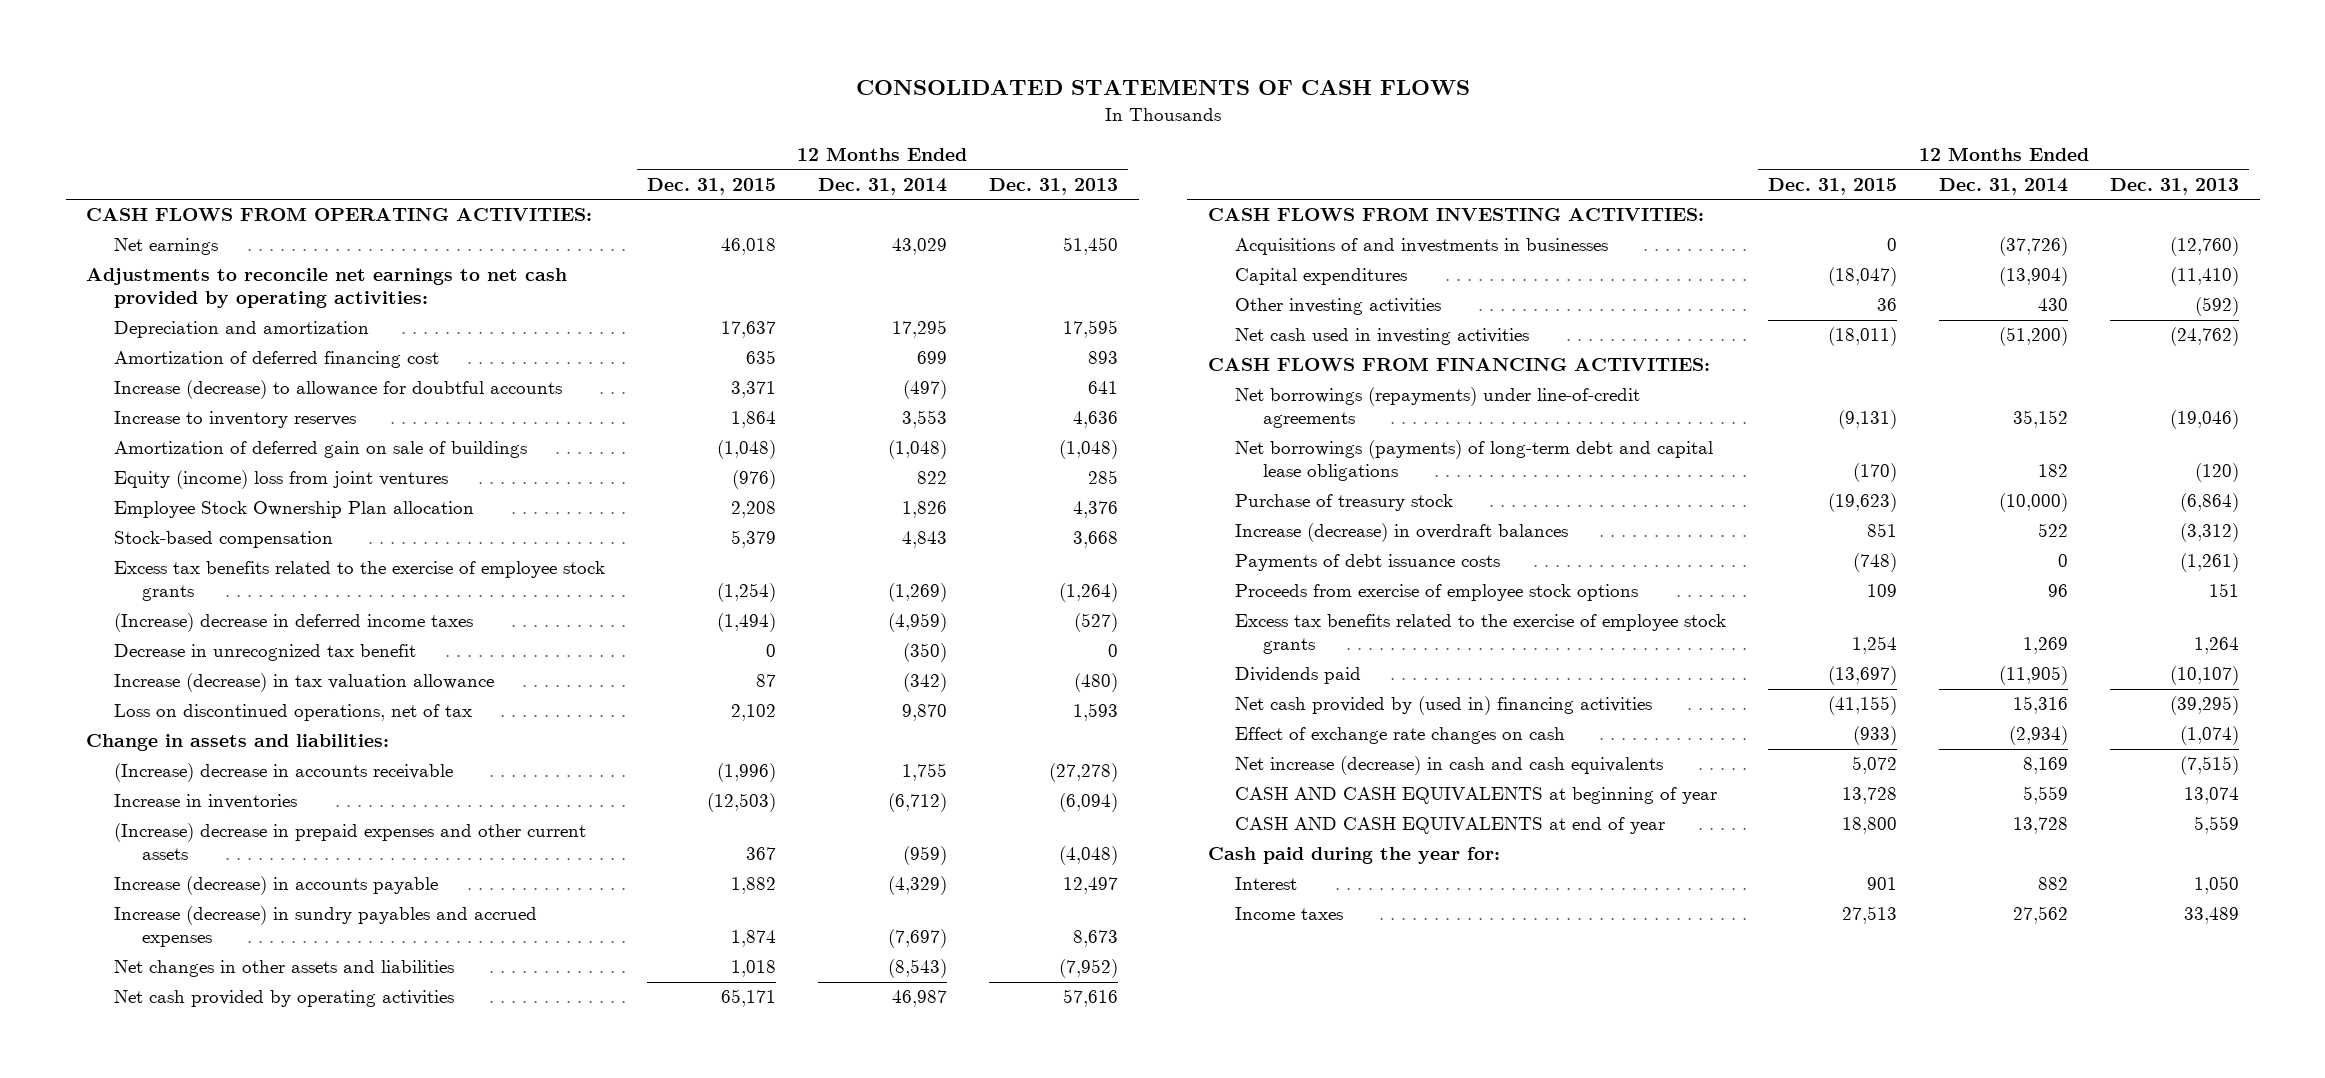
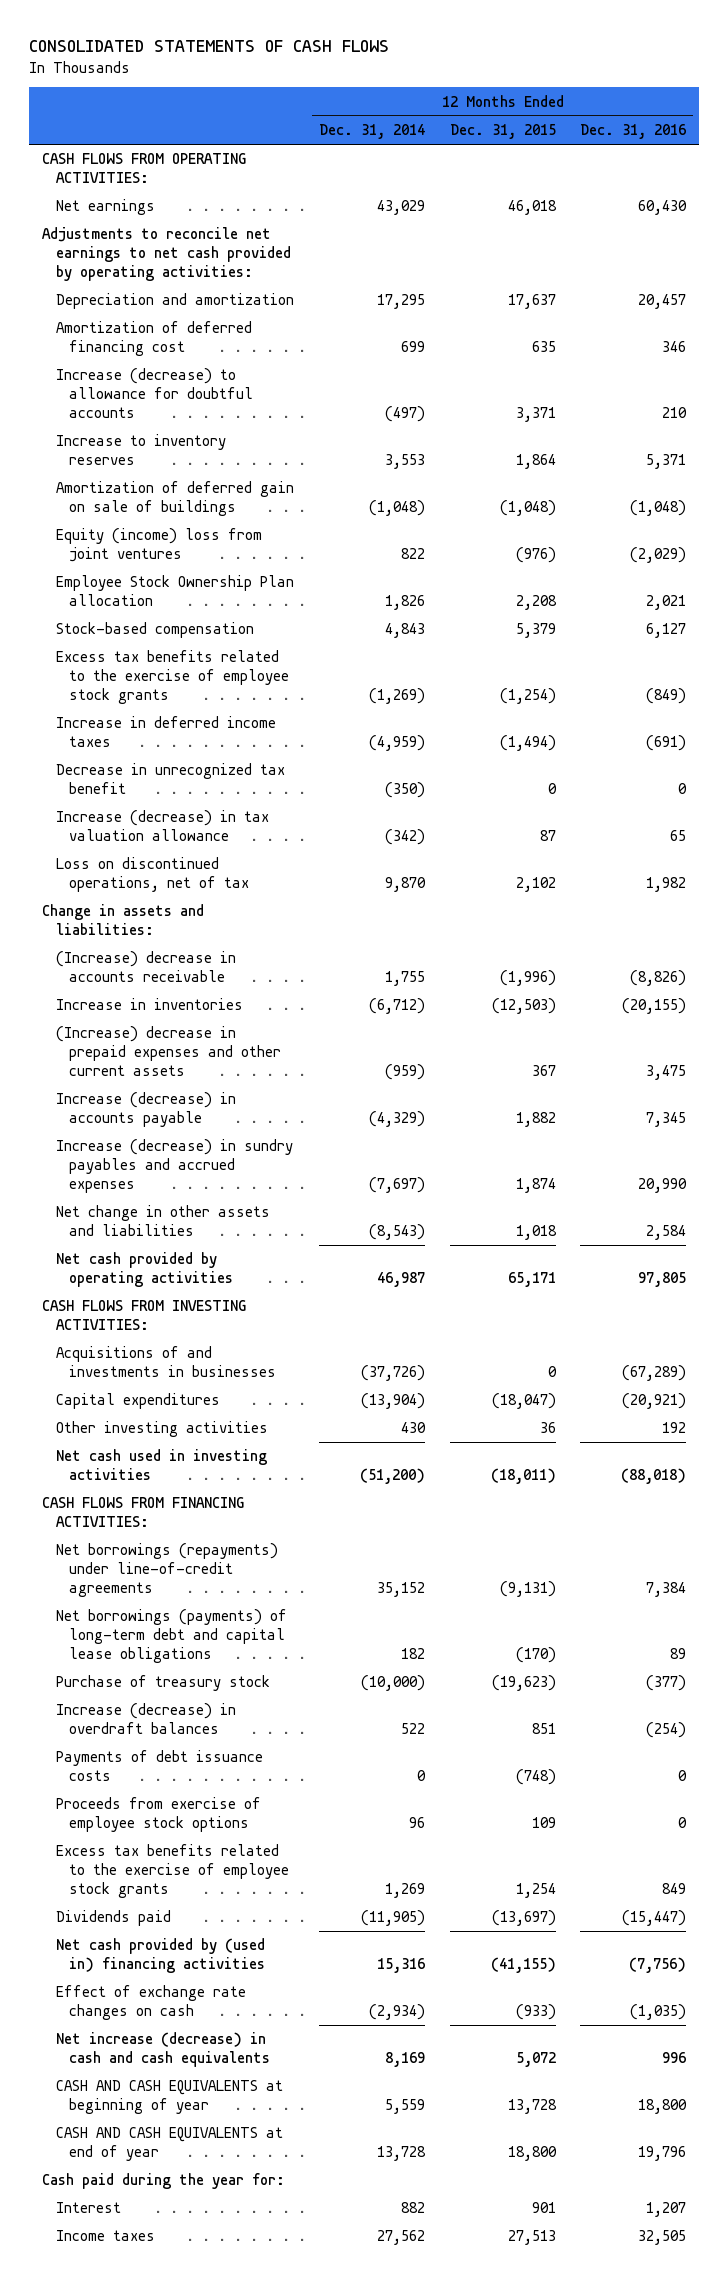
[988,178,1118,196] Dec. 31, 2013 -> none
none -> [580,124,687,140] Dec. 31, 2016
[114,613,474,633] (Increase) decrease in deferred income taxes -> [55,716,276,748] Increase in deferred income taxes
[114,960,455,978] Net changes in other assets and liabilities -> [55,1205,270,1237] Net change in other assets and liabilities

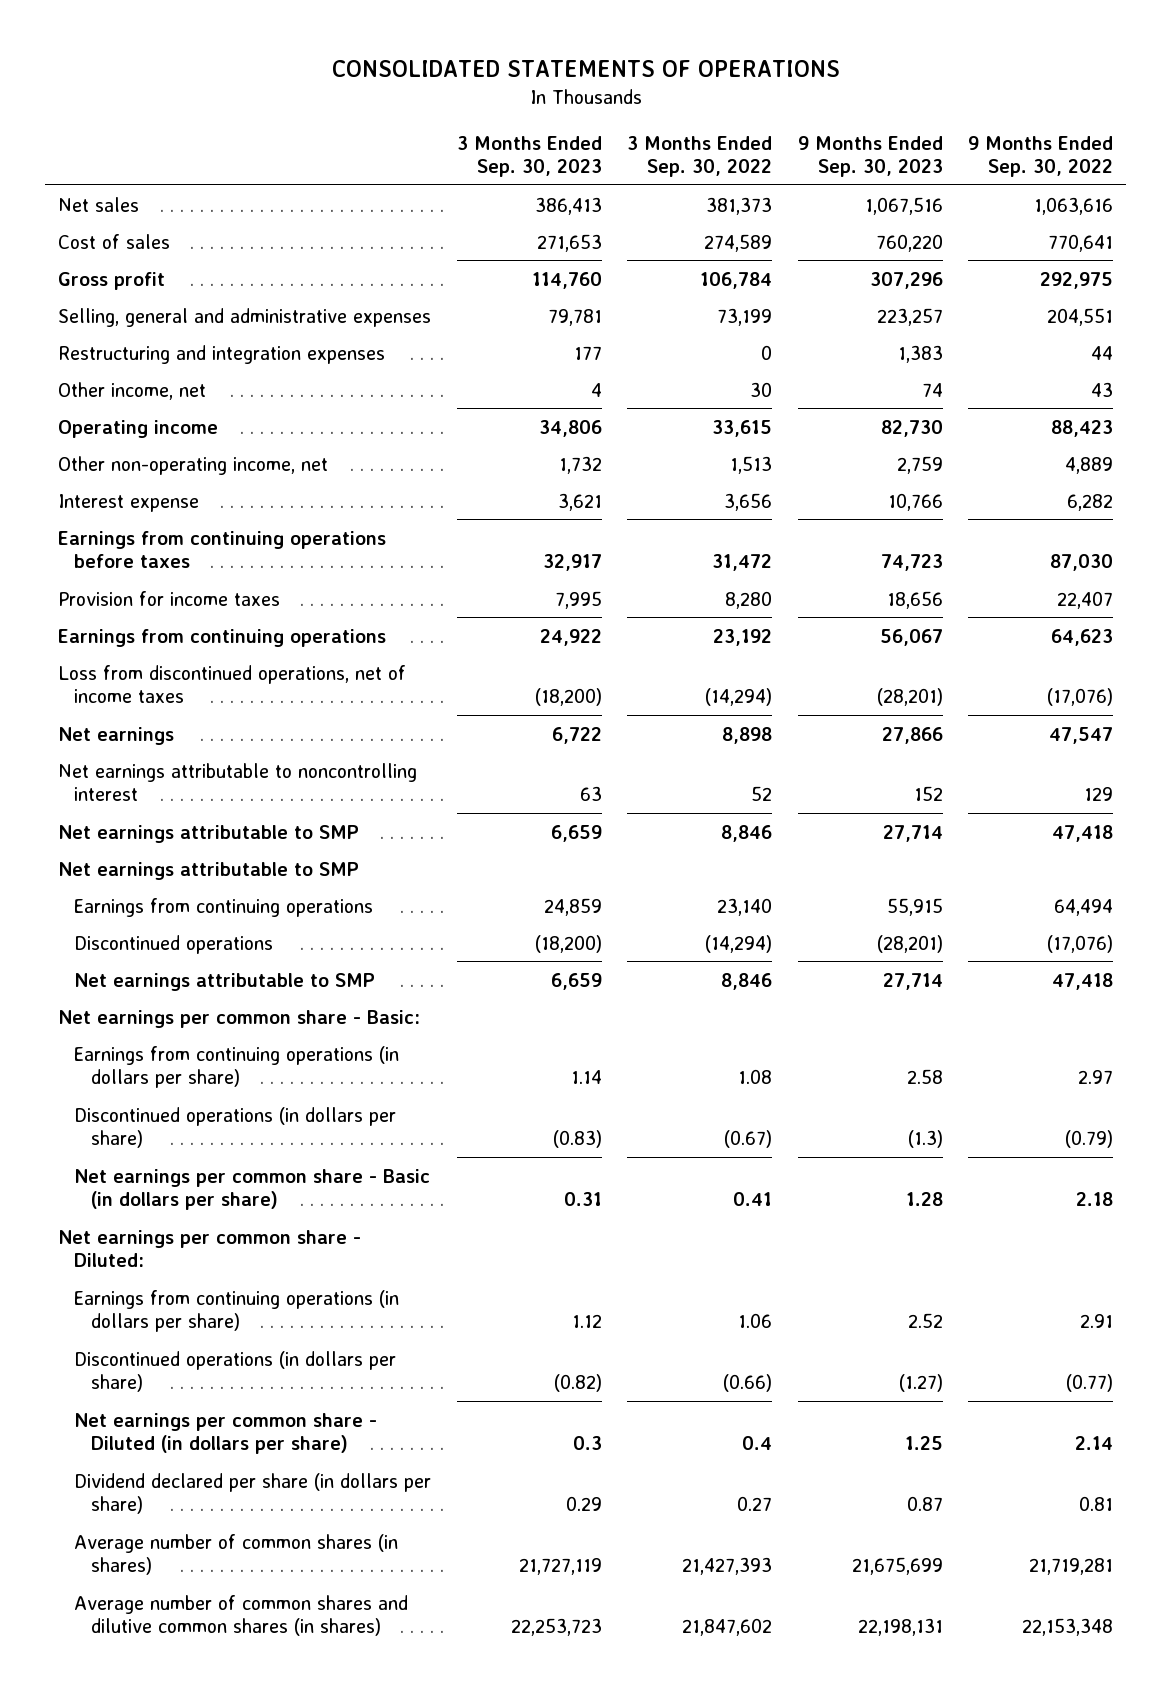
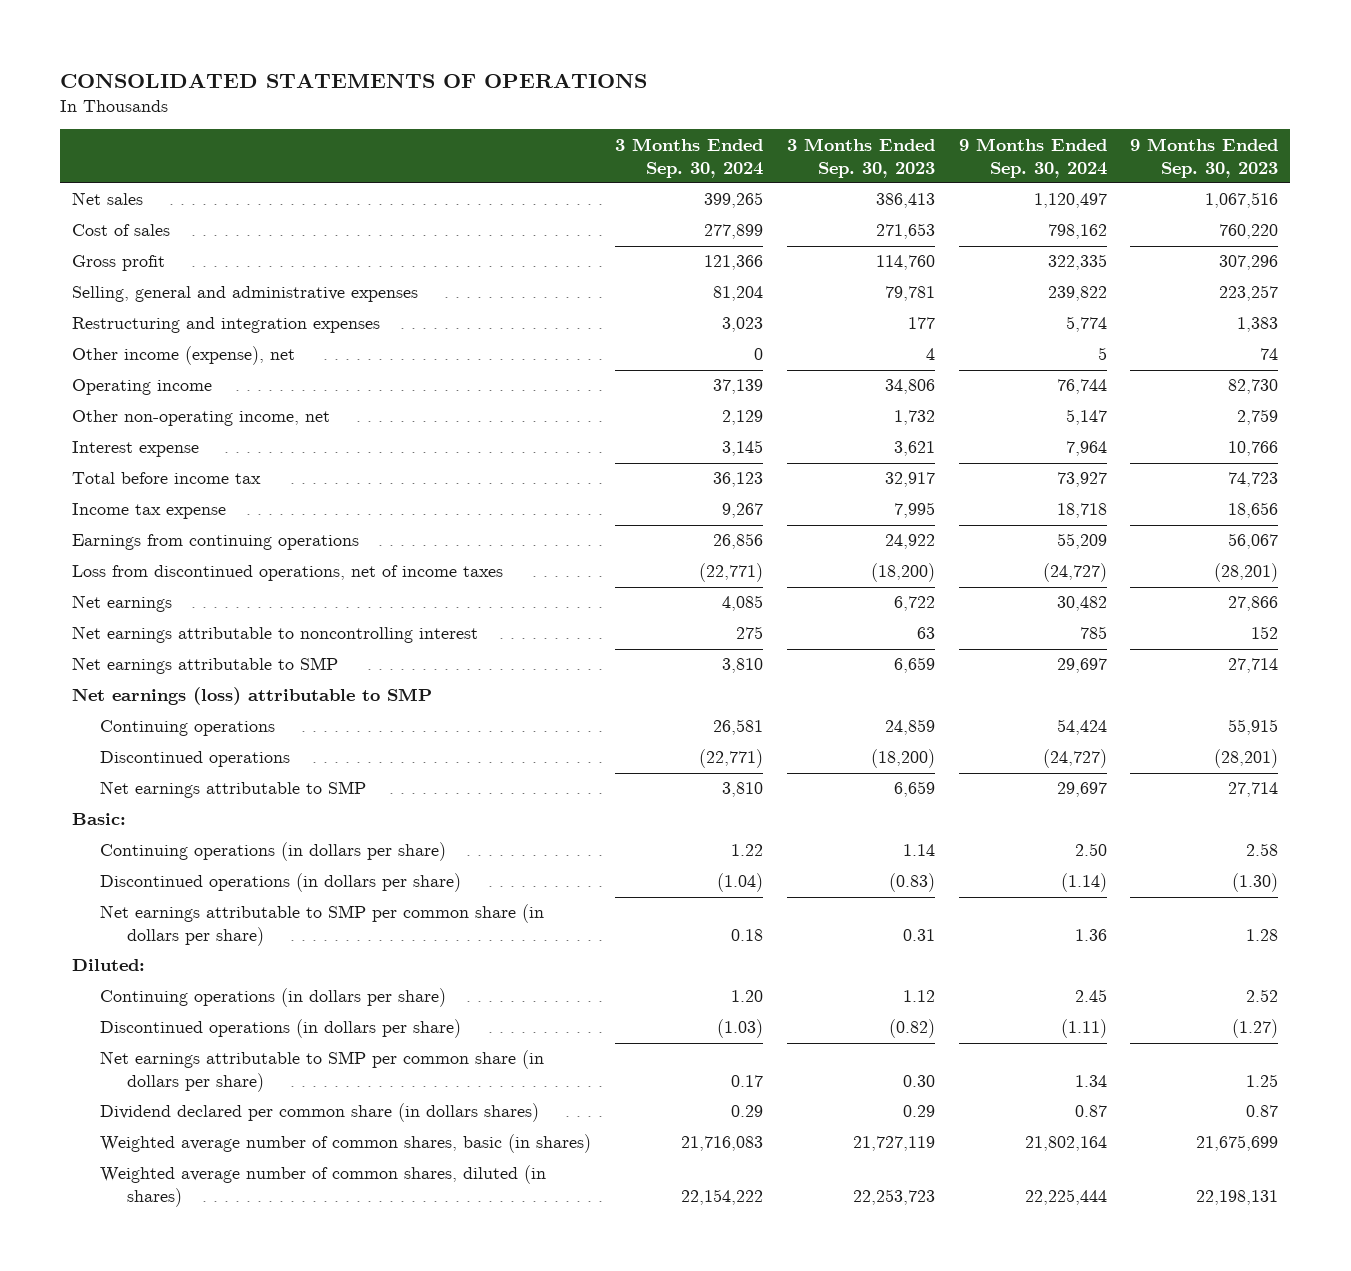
[627,135,773,178] 3 Months Ended Sep. 30, 2022 -> none
[967,135,1113,178] 9 Months Ended Sep. 30, 2022 -> none
none -> [614,137,763,178] 3 Months Ended Sep. 30, 2024
none -> [958,137,1107,178] 9 Months Ended Sep. 30, 2024
[58,381,207,400] Other income, net -> [72,346,296,366] Other income (expense), net
[58,530,387,568] Earnings from continuing operations before taxes -> [72,472,262,485] Total before income tax
[58,590,281,606] Provision for income taxes -> [72,503,227,520] Income tax expense
[58,861,360,880] Net earnings attributable to SMP -> [72,687,433,706] Net earnings (loss) attributable to SMP
[74,897,374,917] Earnings from continuing operations -> [99,720,275,737] Continuing operations
[58,1009,421,1028] Net earnings per common share - Basic: -> [72,813,127,826] Basic:
[74,1045,400,1088] Earnings from continuing operations (in dollars per share) -> [99,842,446,862] Continuing operations (in dollars per share)
[907,1129,943,1148] (1.3) -> [1232,873,1279,893] (1.30)
[74,1168,431,1210] Net earnings per common share - Basic (in dollars per share) -> [99,904,544,947] Net earnings attributable to SMP per common share (in dollars per share)
[58,1229,362,1267] Net earnings per common share - Diluted: -> [72,959,146,972] Diluted:
[74,1289,400,1332] Earnings from continuing operations (in dollars per share) -> [99,988,446,1008] Continuing operations (in dollars per share)
[74,1412,378,1454] Net earnings per common share - Diluted (in dollars per share) -> [99,1050,544,1093] Net earnings attributable to SMP per common share (in dollars per share)
[572,1435,602,1450] 0.3 -> [902,1075,935,1088] 0.30
[74,1472,432,1514] Dividend declared per share (in dollars per share) -> [99,1103,539,1123] Dividend declared per common share (in dollars shares)
[74,1533,399,1575] Average number of common shares (in shares) -> [99,1134,591,1154] Weighted average number of common shares, basic (in shares)
[74,1594,409,1636] Average number of common shares and dilutive common shares (in shares) -> [99,1165,546,1208] Weighted average number of common shares, diluted (in shares)

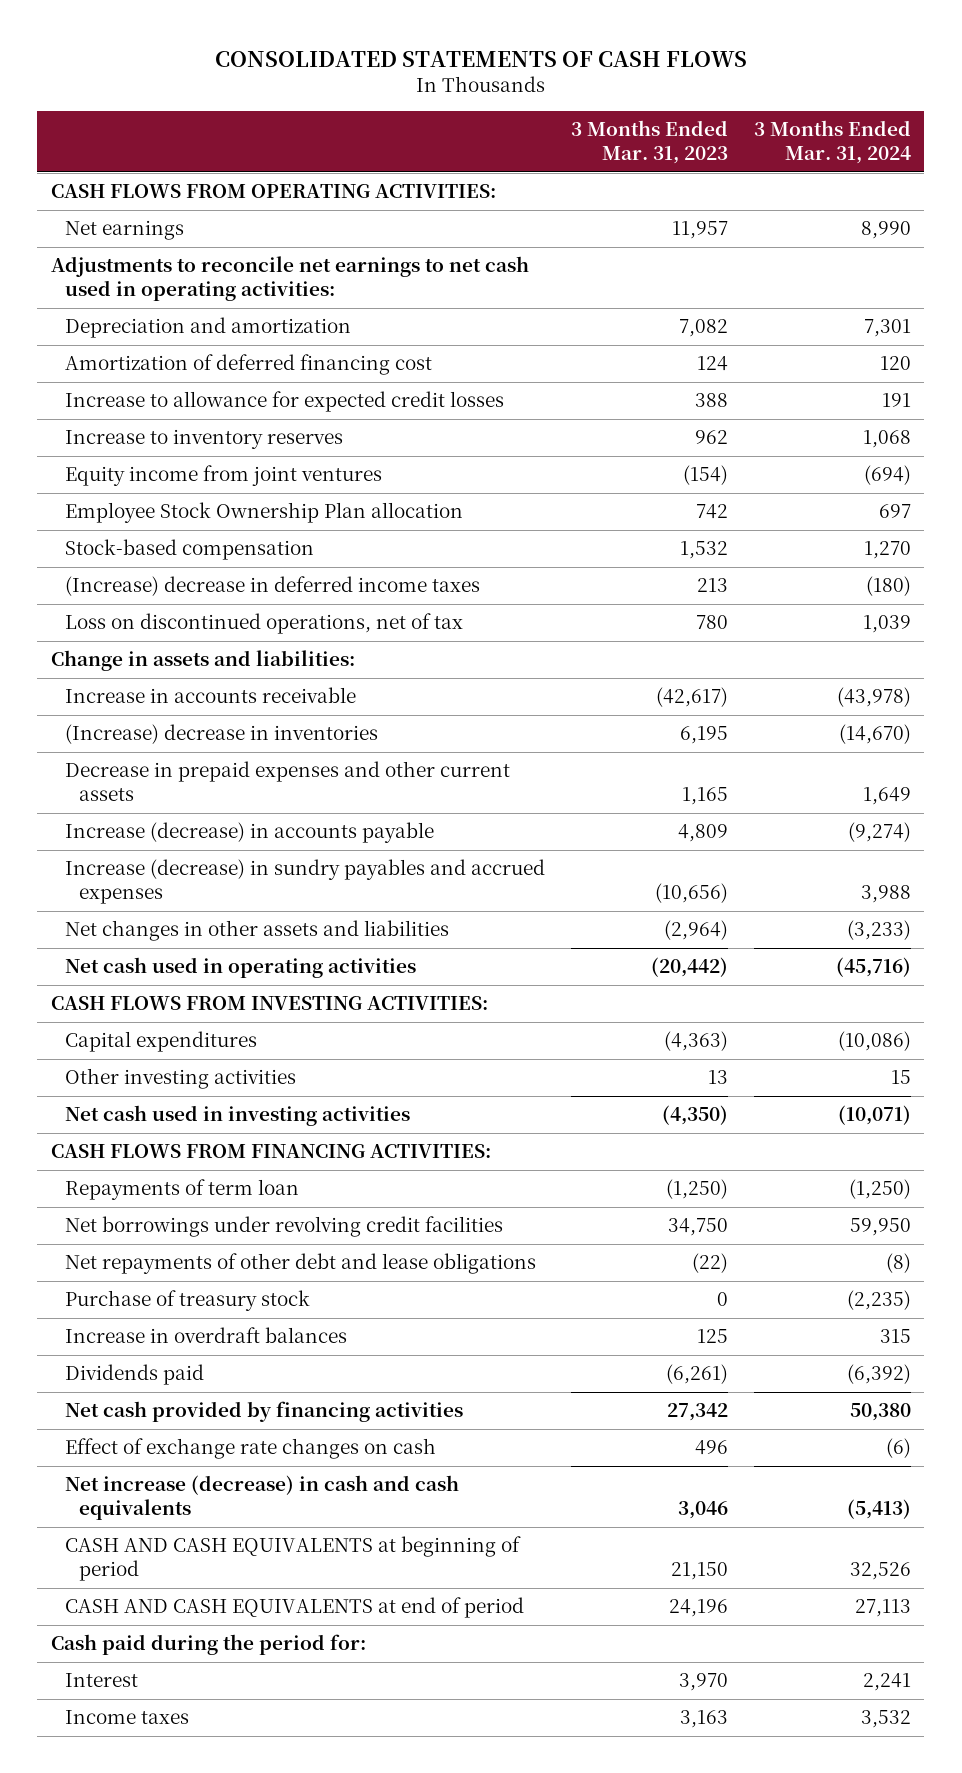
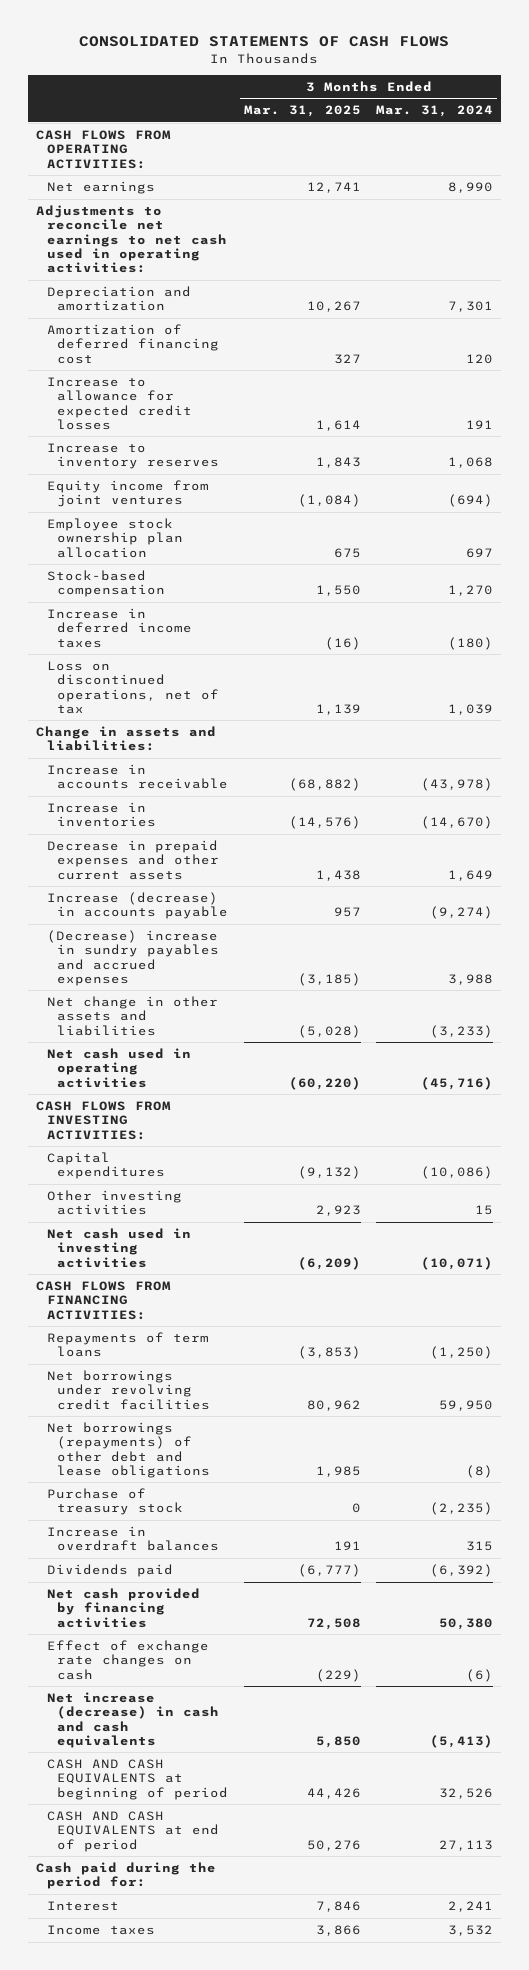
[570,120,728,165] 3 Months Ended Mar. 31, 2023 -> none
none -> [243,105,361,118] Mar. 31, 2025
[64,502,463,524] Employee Stock Ownership Plan allocation -> [46,517,184,558] Employee stock ownership plan allocation
[64,576,480,597] (Increase) decrease in deferred income taxes -> [46,607,193,648] Increase in deferred income taxes
[64,724,378,745] (Increase) decrease in inventories -> [46,801,157,828] Increase in inventories
[64,859,545,905] Increase (decrease) in sundry payables and accrued expenses -> [46,929,220,986] (Decrease) increase in sundry payables and accrued expenses
[64,920,449,942] Net changes in other assets and liabilities -> [46,995,218,1036] Net change in other assets and liabilities
[64,1179,299,1201] Repayments of term loan -> [46,1331,209,1358] Repayments of term loans
[64,1253,536,1275] Net repayments of other debt and lease obligations -> [46,1421,211,1478] Net borrowings (repayments) of other debt and lease obligations

